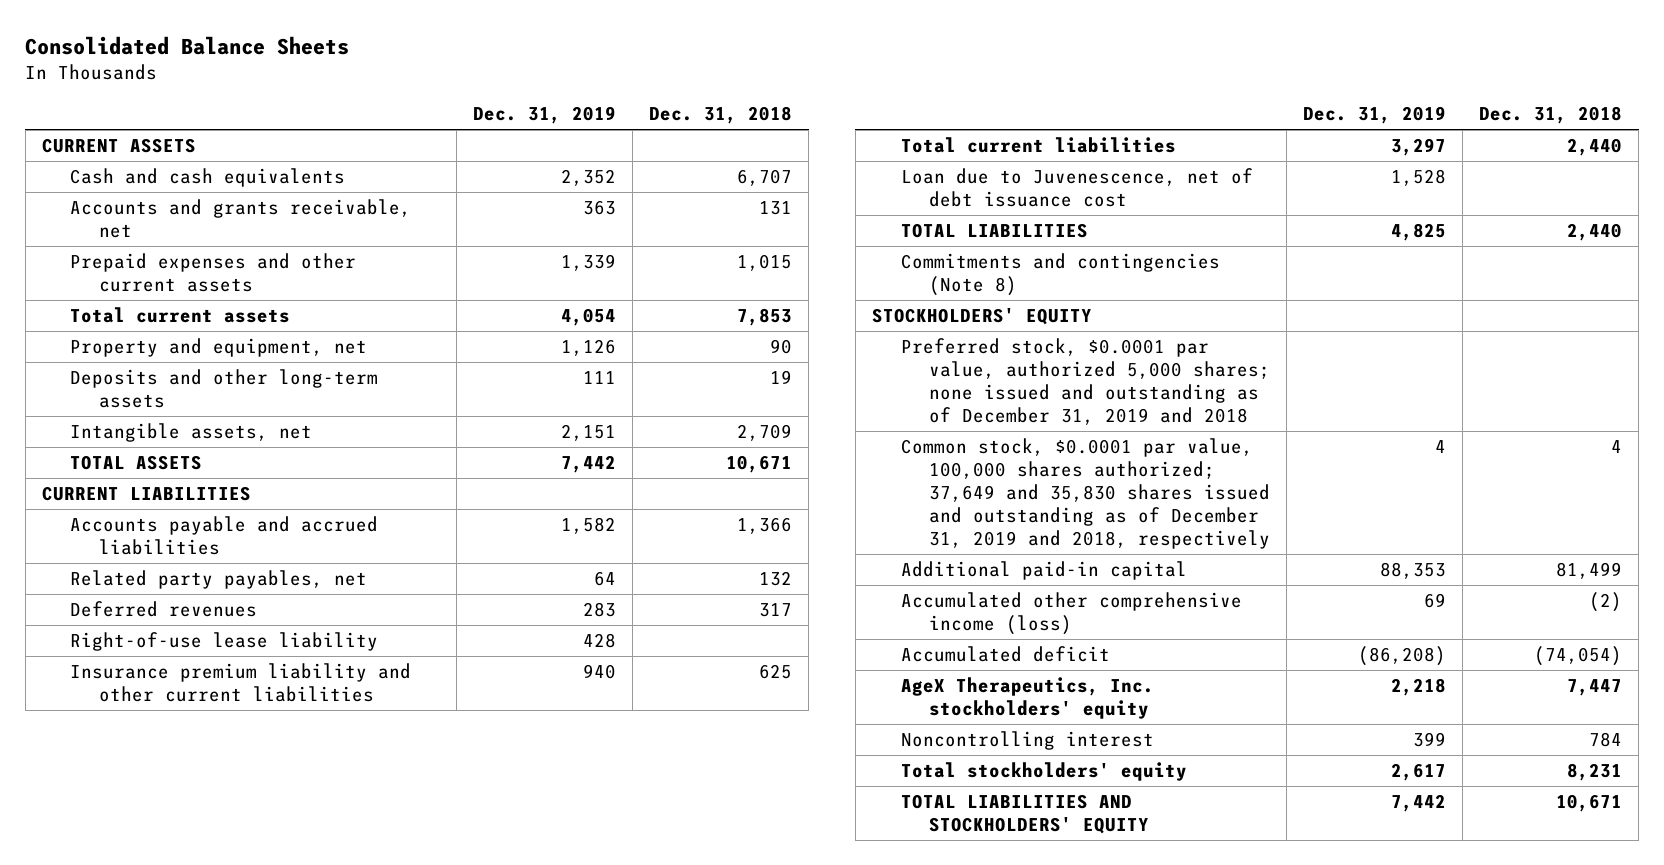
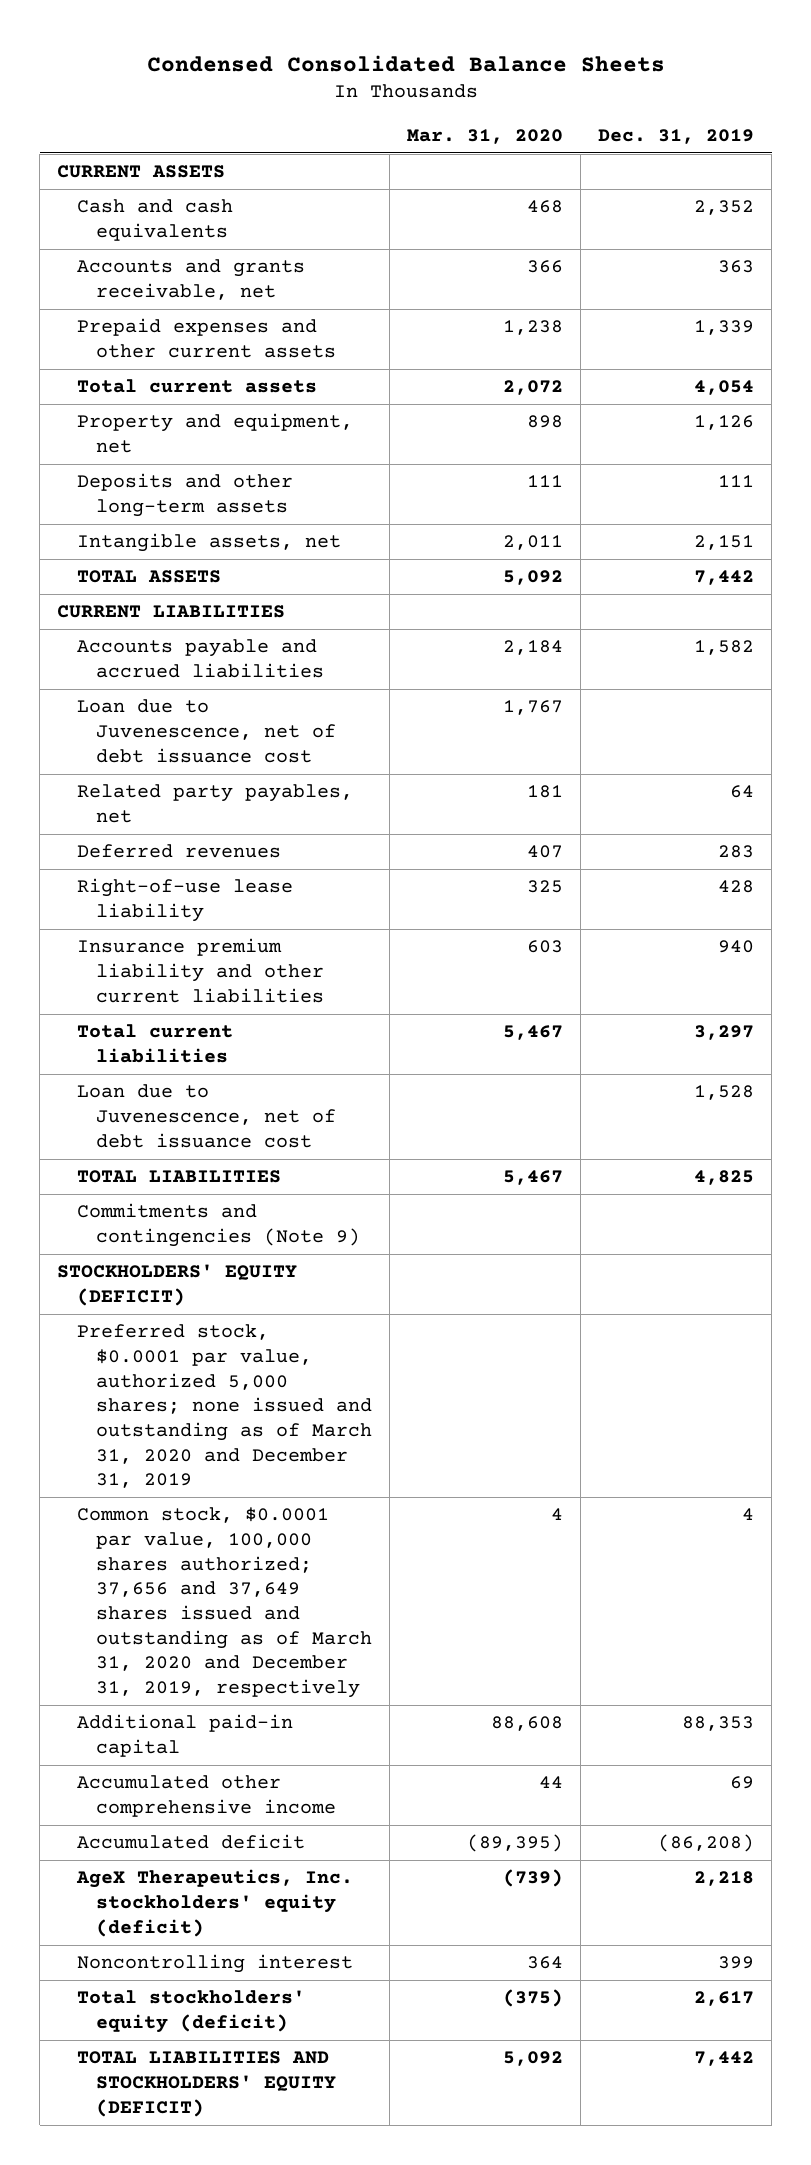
[25,36,350,56] Consolidated Balance Sheets -> [146,54,665,72] Condensed Consolidated Balance Sheets
[649,106,793,125] Dec. 31, 2018 -> none
none -> [407,128,564,144] Mar. 31, 2020
none -> [76,699,336,763] Loan due to Juvenescence, net of debt issuance cost
[900,253,1220,297] Commitments and contingencies (Note 8) -> [76,1203,360,1248] Commitments and contingencies (Note 9)
[871,308,1092,326] STOCKHOLDERS' EQUITY -> [57,1264,298,1307] STOCKHOLDERS' EQUITY (DEFICIT)
[900,338,1271,426] Preferred stock, $0.0001 par value, authorized 5,000 shares; none issued and outstanding as of December 31, 2019 and 2018 -> [76,1324,372,1489] Preferred stock, $0.0001 par value, authorized 5,000 shares; none issued and outstanding as of March 31, 2020 and December 31, 2019
[900,438,1271,550] Common stock, $0.0001 par value, 100,000 shares authorized; 37,649 and 35,830 shares issued and outstanding as of December 31, 2019 and 2018, respectively -> [76,1507,372,1699] Common stock, $0.0001 par value, 100,000 shares authorized; 37,656 and 37,649 shares issued and outstanding as of March 31, 2020 and December 31, 2019, respectively
[900,592,1242,636] Accumulated other comprehensive income (loss) -> [76,1775,336,1818] Accumulated other comprehensive income
[900,677,1154,720] AgeX Therapeutics, Inc. stockholders' equity -> [75,1869,353,1937] AgeX Therapeutics, Inc. stockholders' equity (deficit)
[900,762,1187,782] Total stockholders' equity -> [76,1990,305,2034] Total stockholders' equity (deficit)
[900,794,1150,835] TOTAL LIABILITIES AND STOCKHOLDERS' EQUITY -> [76,2051,336,2117] TOTAL LIABILITIES AND STOCKHOLDERS' EQUITY (DEFICIT)

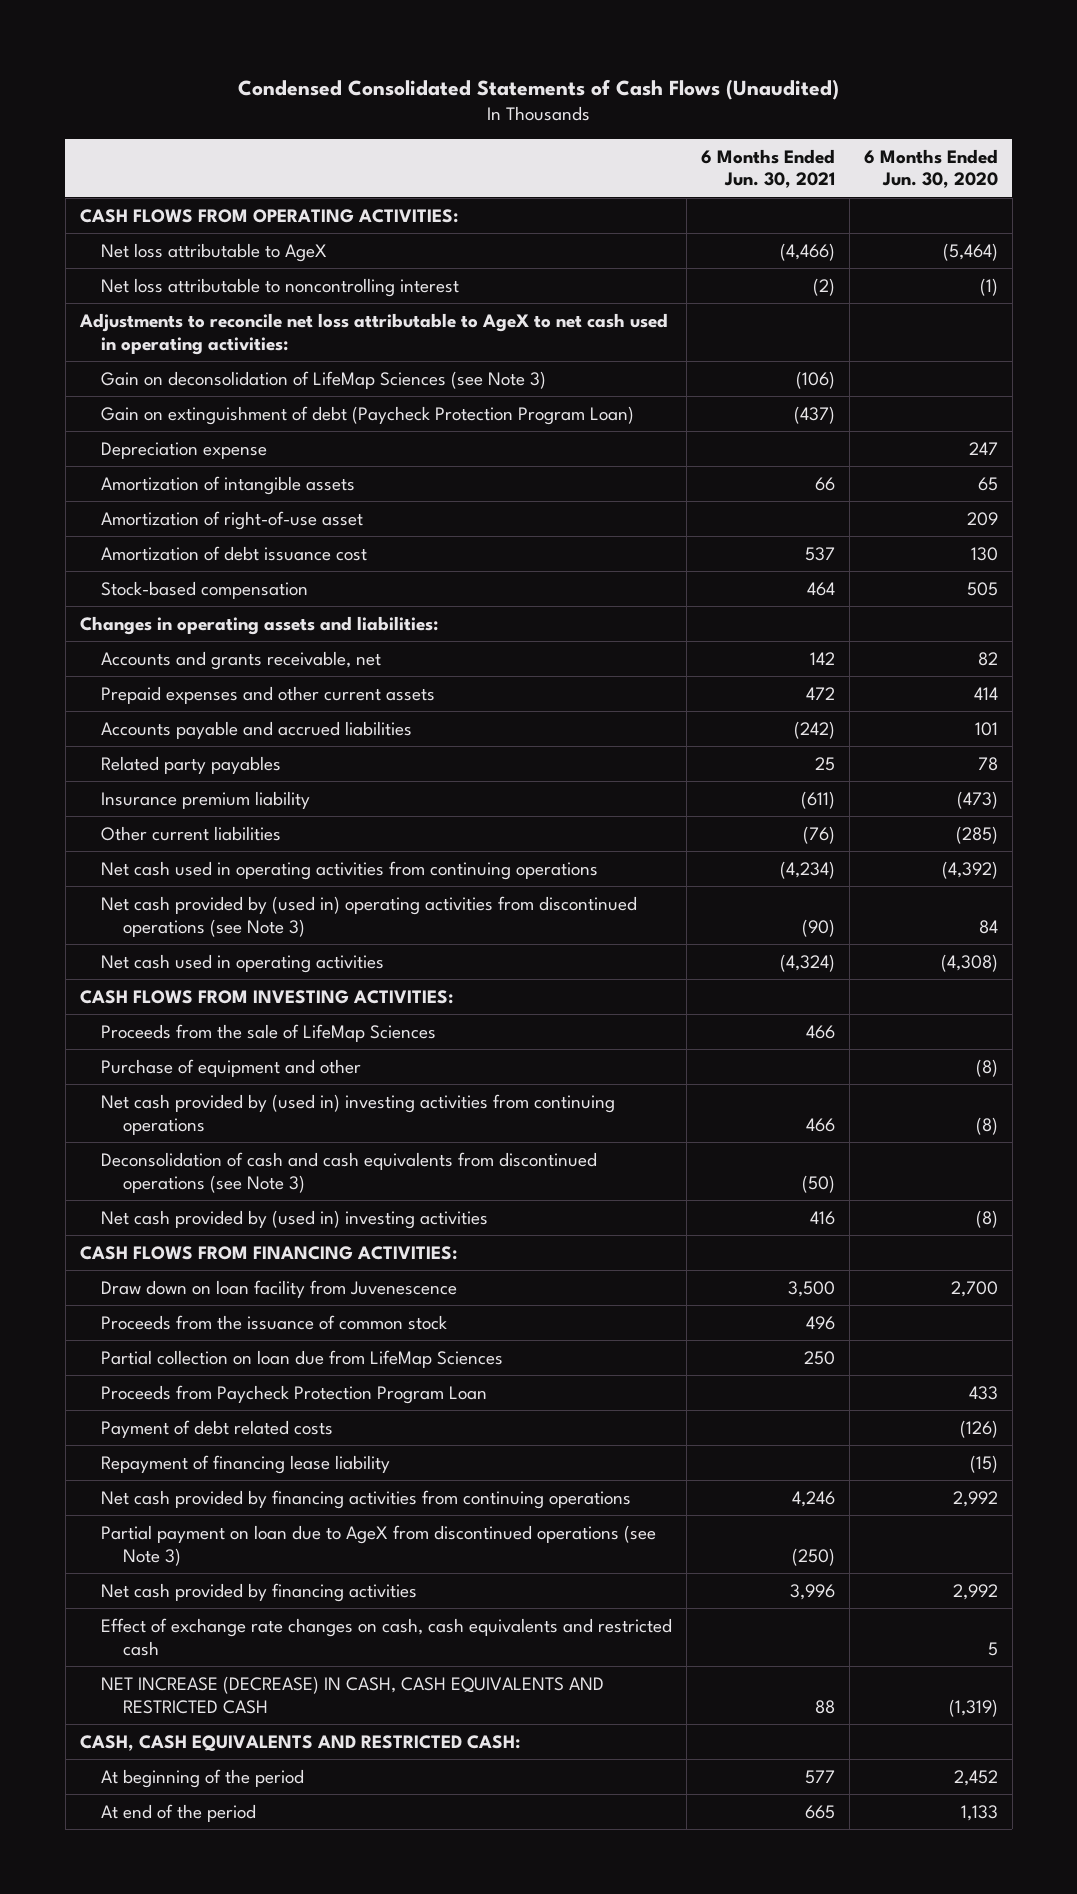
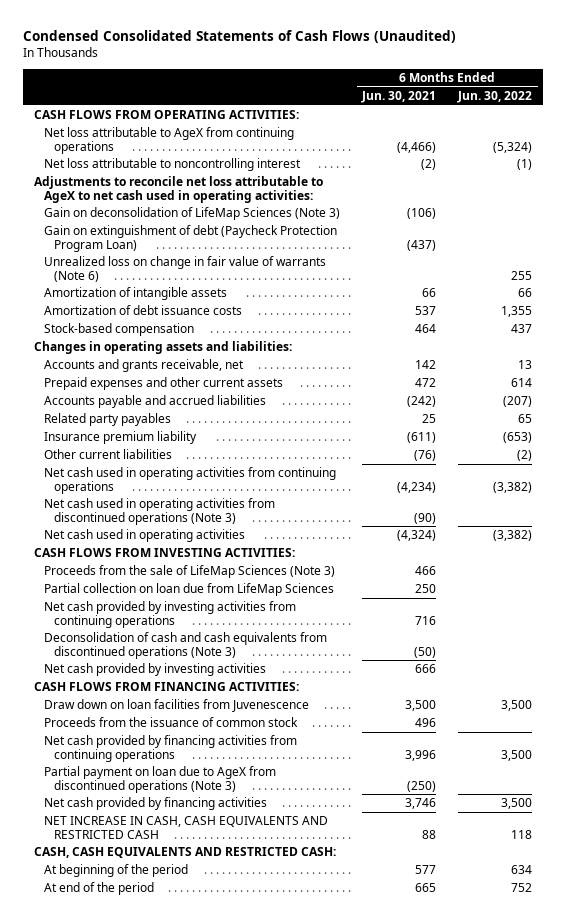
[863,148,998,189] 6 Months Ended Jun. 30, 2020 -> none
none -> [457,90,533,103] Jun. 30, 2022
[101,242,328,262] Net loss attributable to AgeX -> [44,127,295,154] Net loss attributable to AgeX from continuing operations
[101,370,547,389] Gain on deconsolidation of LifeMap Sciences (see Note 3) -> [44,207,341,221] Gain on deconsolidation of LifeMap Sciences (Note 3)
[101,441,268,459] Depreciation expense -> none
none -> [44,256,327,282] Unrealized loss on change in fair value of warrants (Note 6)
[101,510,364,530] Amortization of right-of-use asset -> none
[101,545,368,561] Amortization of debt issuance cost -> [44,305,243,316] Amortization of debt issuance costs
[101,895,638,937] Net cash provided by (used in) operating activities from discontinued operations (see Note 3) -> [44,498,276,525] Net cash used in operating activities from discontinued operations (Note 3)
[101,1058,362,1077] Purchase of equipment and other -> none
[101,1023,437,1042] Proceeds from the sale of LifeMap Sciences -> [44,565,336,579] Proceeds from the sale of LifeMap Sciences (Note 3)
[101,1349,504,1368] Partial collection on loan due from LifeMap Sciences -> [44,583,335,597] Partial collection on loan due from LifeMap Sciences
[101,1093,616,1135] Net cash provided by (used in) investing activities from continuing operations -> [44,601,297,628] Net cash provided by investing activities from continuing operations
[806,1117,836,1132] 466 -> [415,615,437,625] 716
[101,1151,598,1193] Deconsolidation of cash and cash equivalents from discontinued operations (see Note 3) -> [44,632,328,659] Deconsolidation of cash and cash equivalents from discontinued operations (Note 3)
[101,1209,489,1229] Net cash provided by (used in) investing activities -> [44,663,267,677] Net cash provided by investing activities
[810,1210,836,1225] 416 -> [415,664,437,674] 666
[101,1279,458,1298] Draw down on loan facility from Juvenescence -> [44,699,310,713] Draw down on loan facilities from Juvenescence
[101,1384,488,1404] Proceeds from Paycheck Protection Program Loan -> none
[101,1419,334,1438] Payment of debt related costs -> none
[101,1454,391,1474] Repayment of financing lease liability -> none
[101,1617,673,1656] Effect of exchange rate changes on cash, cash equivalents and restricted cash -> none
[792,1490,836,1507] 4,246 -> [405,749,437,761] 3,996
[101,1524,657,1566] Partial payment on loan due to AgeX from discontinued operations (see Note 3) -> [44,766,277,793] Partial payment on loan due to AgeX from discontinued operations (Note 3)
[790,1583,836,1600] 3,996 -> [405,798,437,810] 3,746
[101,1675,605,1714] NET INCREASE (DECREASE) IN CASH, CASH EQUIVALENTS AND RESTRICTED CASH -> [44,816,329,839] NET INCREASE IN CASH, CASH EQUIVALENTS AND RESTRICTED CASH

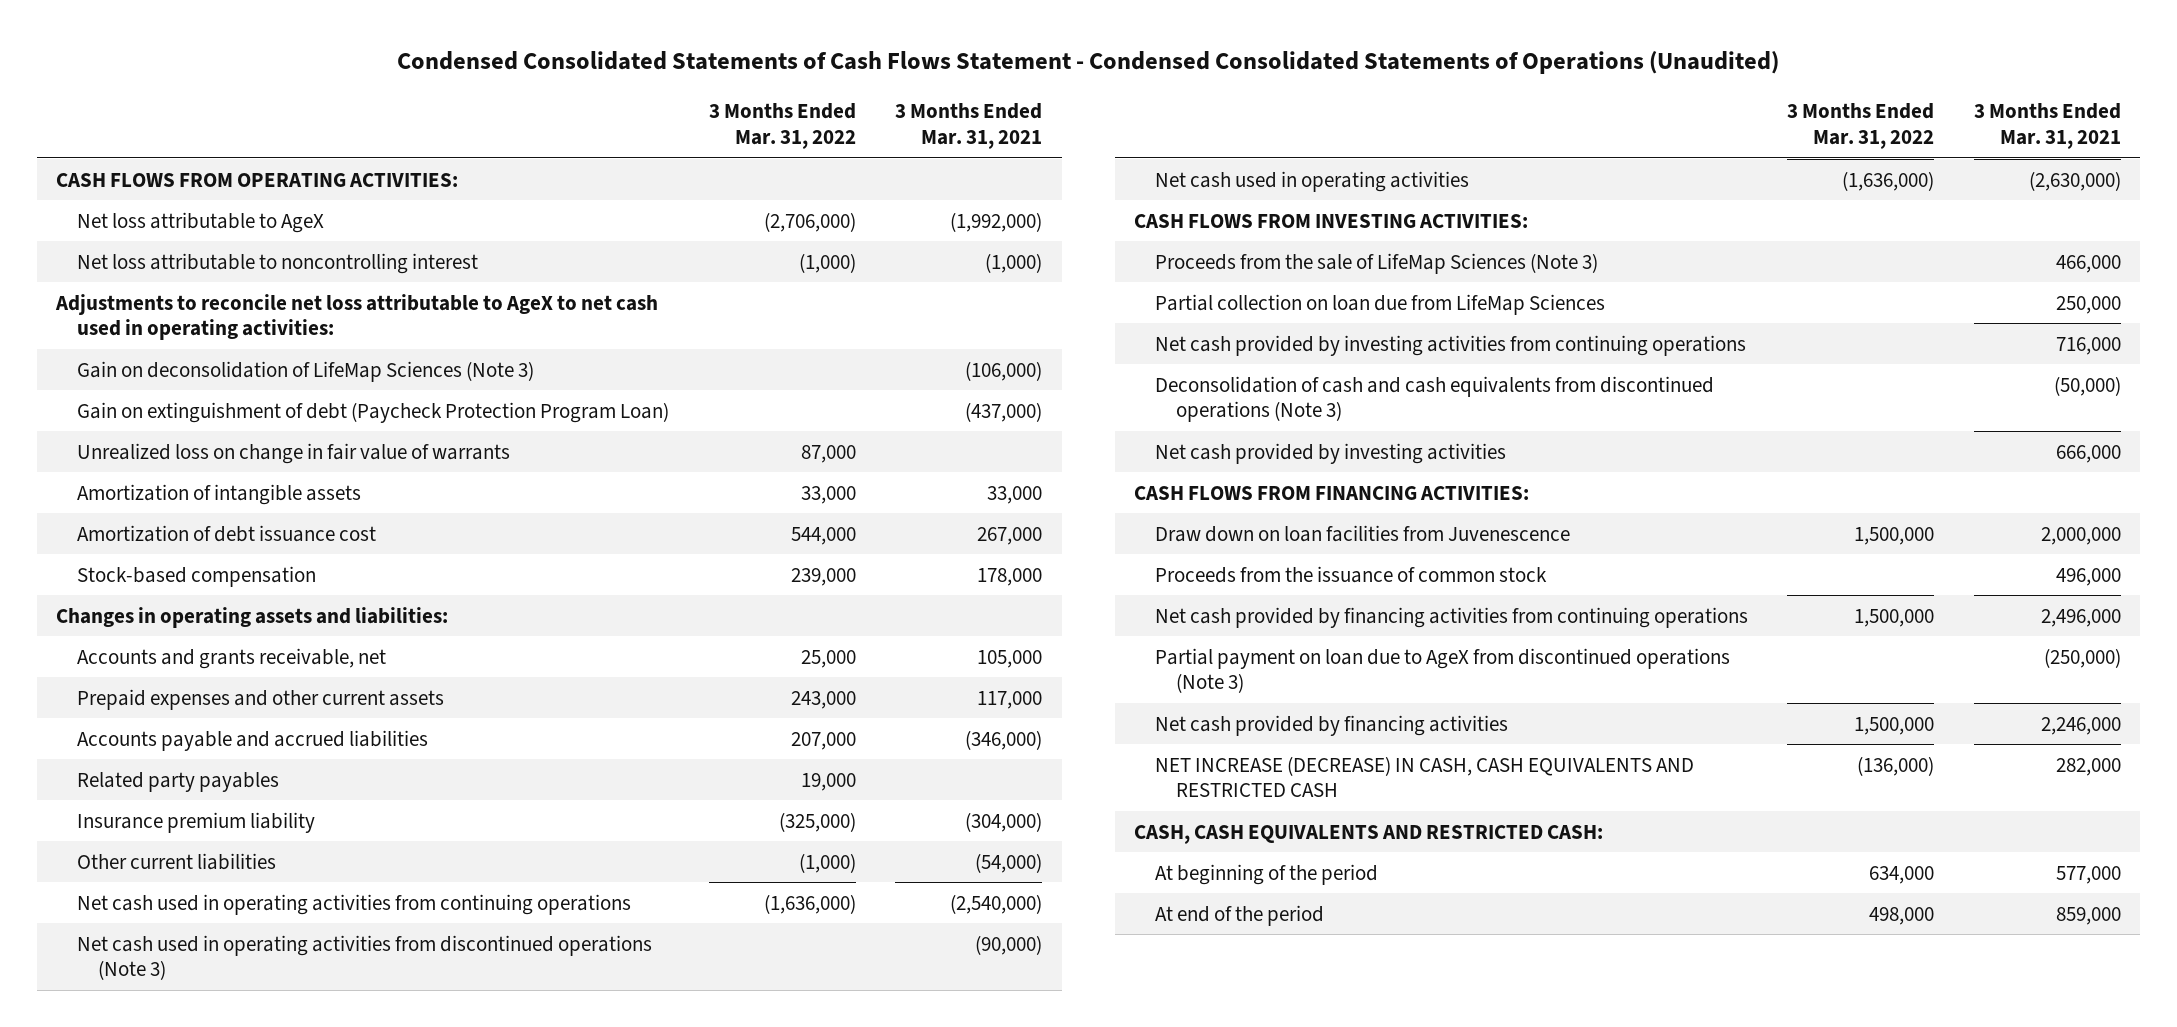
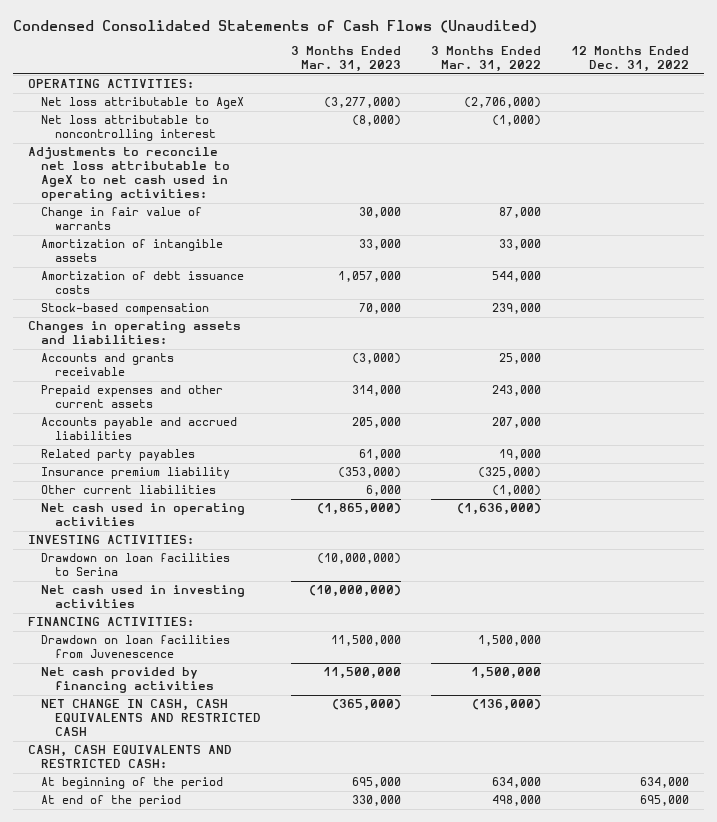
[397,51,1780,75] Condensed Consolidated Statements of Cash Flows Statement - Condensed Consolidated Statements of Operations (Unaudited) -> [12,19,537,33] Condensed Consolidated Statements of Cash Flows (Unaudited)
[895,103,1043,149] 3 Months Ended Mar. 31, 2021 -> none
none -> [290,46,401,73] 3 Months Ended Mar. 31, 2023
none -> [571,46,690,73] 12 Months Ended Dec. 31, 2022
[56,172,459,187] CASH FLOWS FROM OPERATING ACTIVITIES: -> [27,79,194,89] OPERATING ACTIVITIES:
[77,360,535,382] Gain on deconsolidation of LifeMap Sciences (Note 3) -> none
[77,401,670,423] Gain on extinguishment of debt (Paycheck Protection Program Loan) -> none
[77,442,511,464] Unrealized loss on change in fair value of warrants -> [41,207,203,231] Change in fair value of warrants
[77,524,377,542] Amortization of debt issuance cost -> [41,271,245,295] Amortization of debt issuance costs
[77,647,387,669] Accounts and grants receivable, net -> [41,353,175,377] Accounts and grants receivable
[77,893,632,915] Net cash used in operating activities from continuing operations -> none
[77,934,653,981] Net cash used in operating activities from discontinued operations (Note 3) -> none
[1155,252,1599,274] Proceeds from the sale of LifeMap Sciences (Note 3) -> none
[1155,293,1606,315] Partial collection on loan due from LifeMap Sciences -> none
[1155,334,1747,356] Net cash provided by investing activities from continuing operations -> none
[1155,375,1715,423] Deconsolidation of cash and cash equivalents from discontinued operations (Note 3) -> none
[1155,565,1548,583] Proceeds from the issuance of common stock -> none
[1155,606,1749,628] Net cash provided by financing activities from continuing operations -> none
[1155,647,1731,694] Partial payment on loan due to AgeX from discontinued operations (Note 3) -> none
[1134,213,1529,228] CASH FLOWS FROM INVESTING ACTIVITIES: -> [27,535,194,545] INVESTING ACTIVITIES:
none -> [41,553,231,577] Drawdown on loan facilities to Serina
[1155,442,1507,464] Net cash provided by investing activities -> [41,585,246,609] Net cash used in investing activities
[1134,485,1530,500] CASH FLOWS FROM FINANCING ACTIVITIES: -> [27,617,194,627] FINANCING ACTIVITIES:
[1155,524,1571,542] Draw down on loan facilities from Juvenescence -> [41,635,231,659] Drawdown on loan facilities from Juvenescence
[1155,755,1695,798] NET INCREASE (DECREASE) IN CASH, CASH EQUIVALENTS AND RESTRICTED CASH -> [41,699,261,737] NET CHANGE IN CASH, CASH EQUIVALENTS AND RESTRICTED CASH

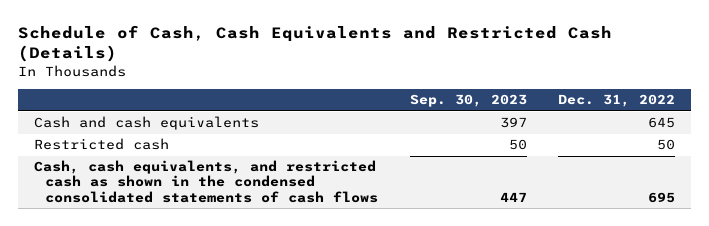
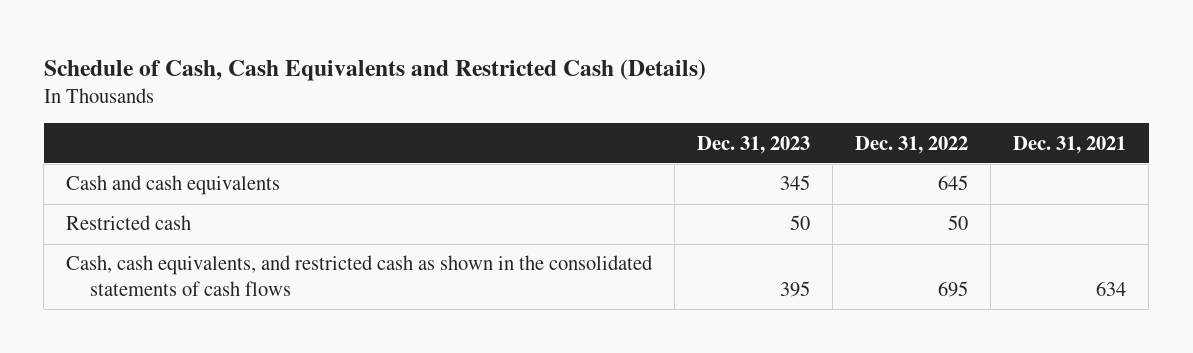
[409,94,527,108] Sep. 30, 2023 -> none
none -> [697,135,811,154] Dec. 31, 2023
none -> [1013,135,1127,154] Dec. 31, 2021
[33,160,379,203] Cash, cash equivalents, and restricted cash as shown in the condensed consolidated statements of cash flows -> [66,255,654,297] Cash, cash equivalents, and restricted cash as shown in the consolidated statements of cash flows

